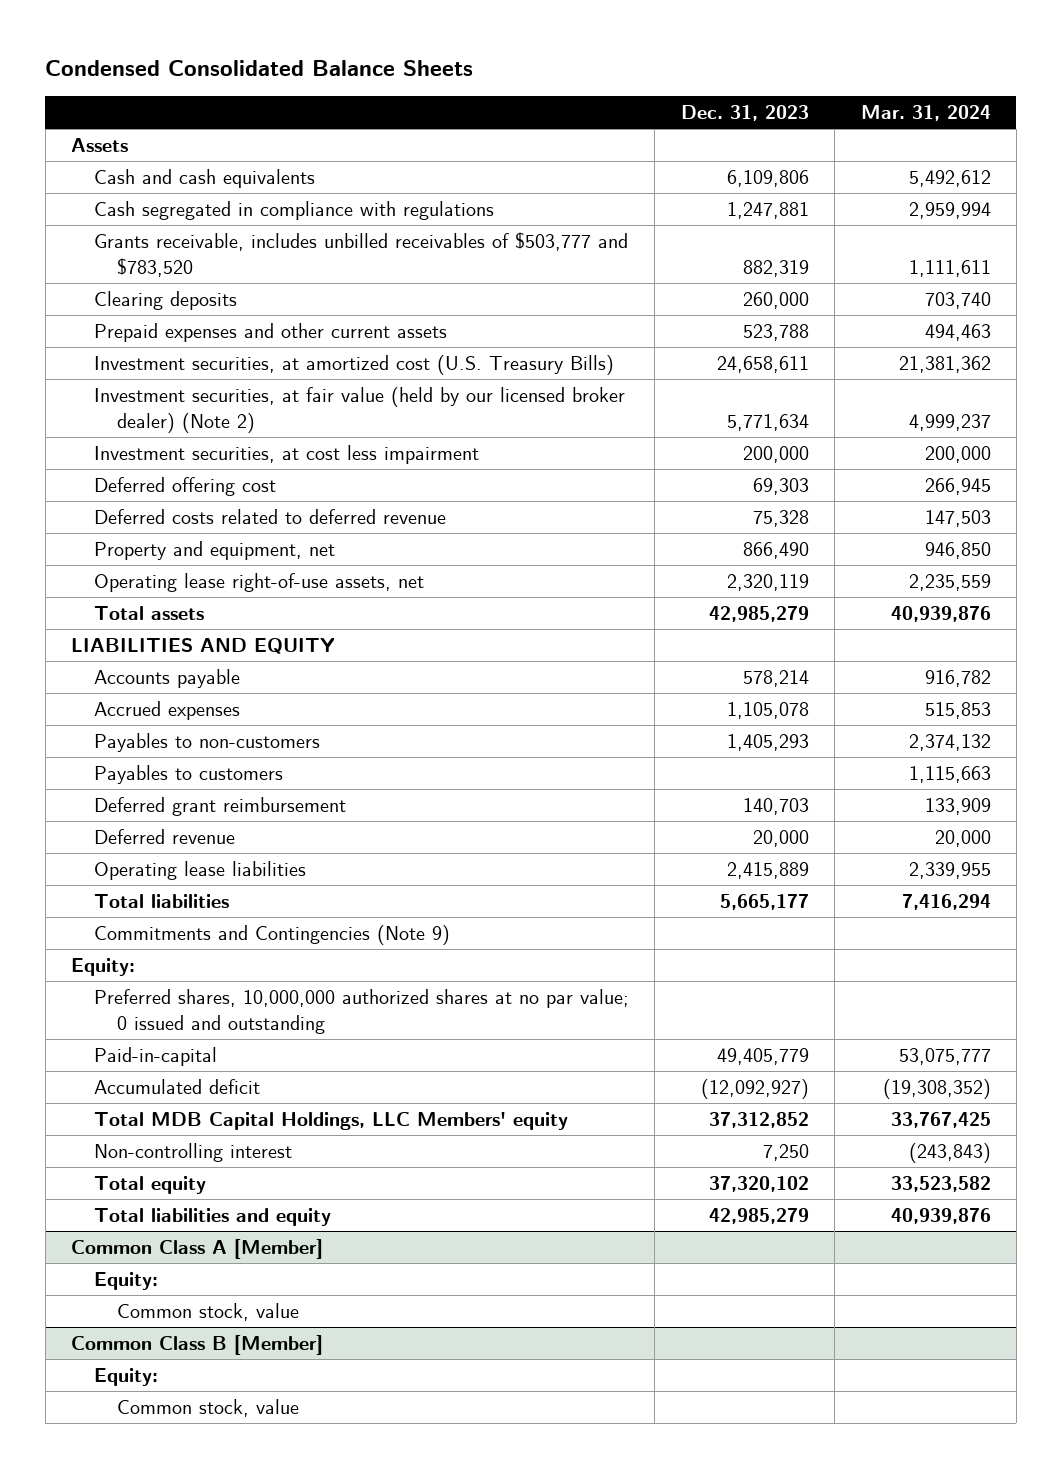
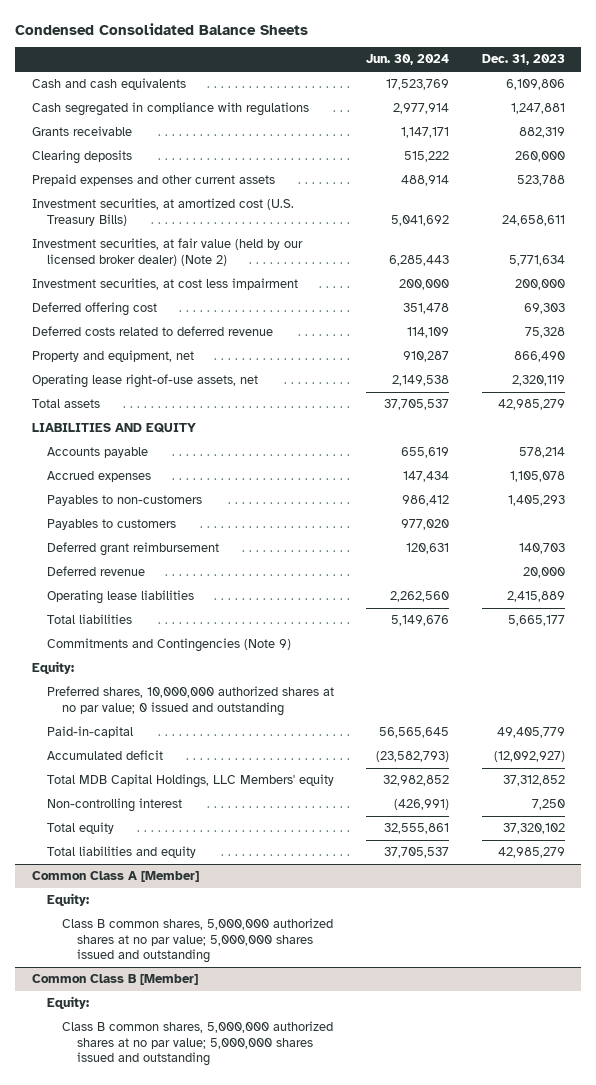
[860,105,991,122] Mar. 31, 2024 -> none
none -> [366,54,450,66] Jun. 30, 2024
[71,138,129,153] Assets -> none
[94,232,629,277] Grants receivable, includes unbilled receivables of $503,777 and $783,520 -> [31,126,132,137] Grants receivable
[117,1303,300,1322] Common stock, value -> [61,918,333,963] Class B common shares, 5,000,000 authorized shares at no par value; 5,000,000 shares issued and outstanding
[117,1399,300,1418] Common stock, value -> [61,1021,333,1066] Class B common shares, 5,000,000 authorized shares at no par value; 5,000,000 shares issued and outstanding

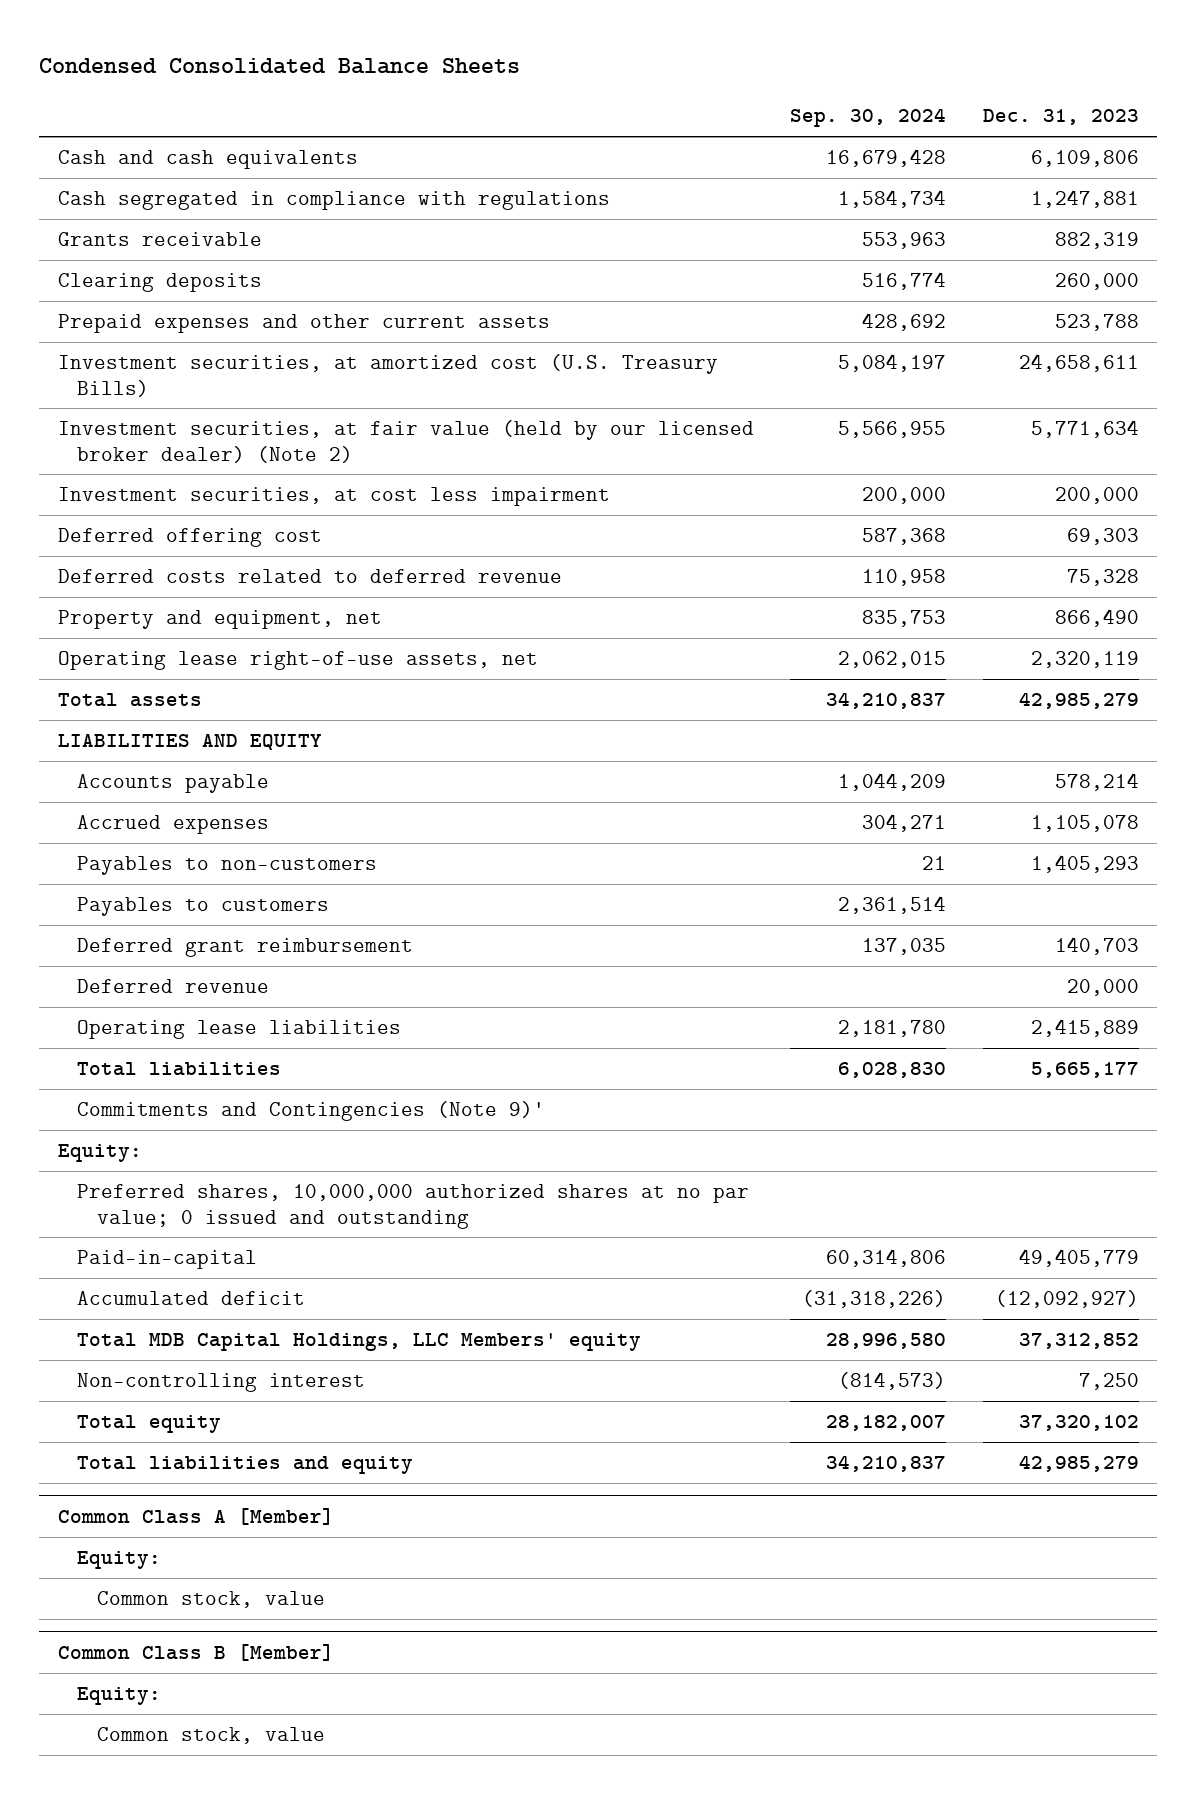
[366,54,450,66] Jun. 30, 2024 -> none
none -> [790,108,947,128] Sep. 30, 2024
[46,638,291,653] Commitments and Contingencies (Note 9) -> [77,1101,546,1122] Commitments and Contingencies (Note 9)'
[61,918,333,963] Class B common shares, 5,000,000 authorized shares at no par value; 5,000,000 shares issued and outstanding -> [96,1591,325,1609] Common stock, value
[61,1021,333,1066] Class B common shares, 5,000,000 authorized shares at no par value; 5,000,000 shares issued and outstanding -> [96,1727,325,1745] Common stock, value

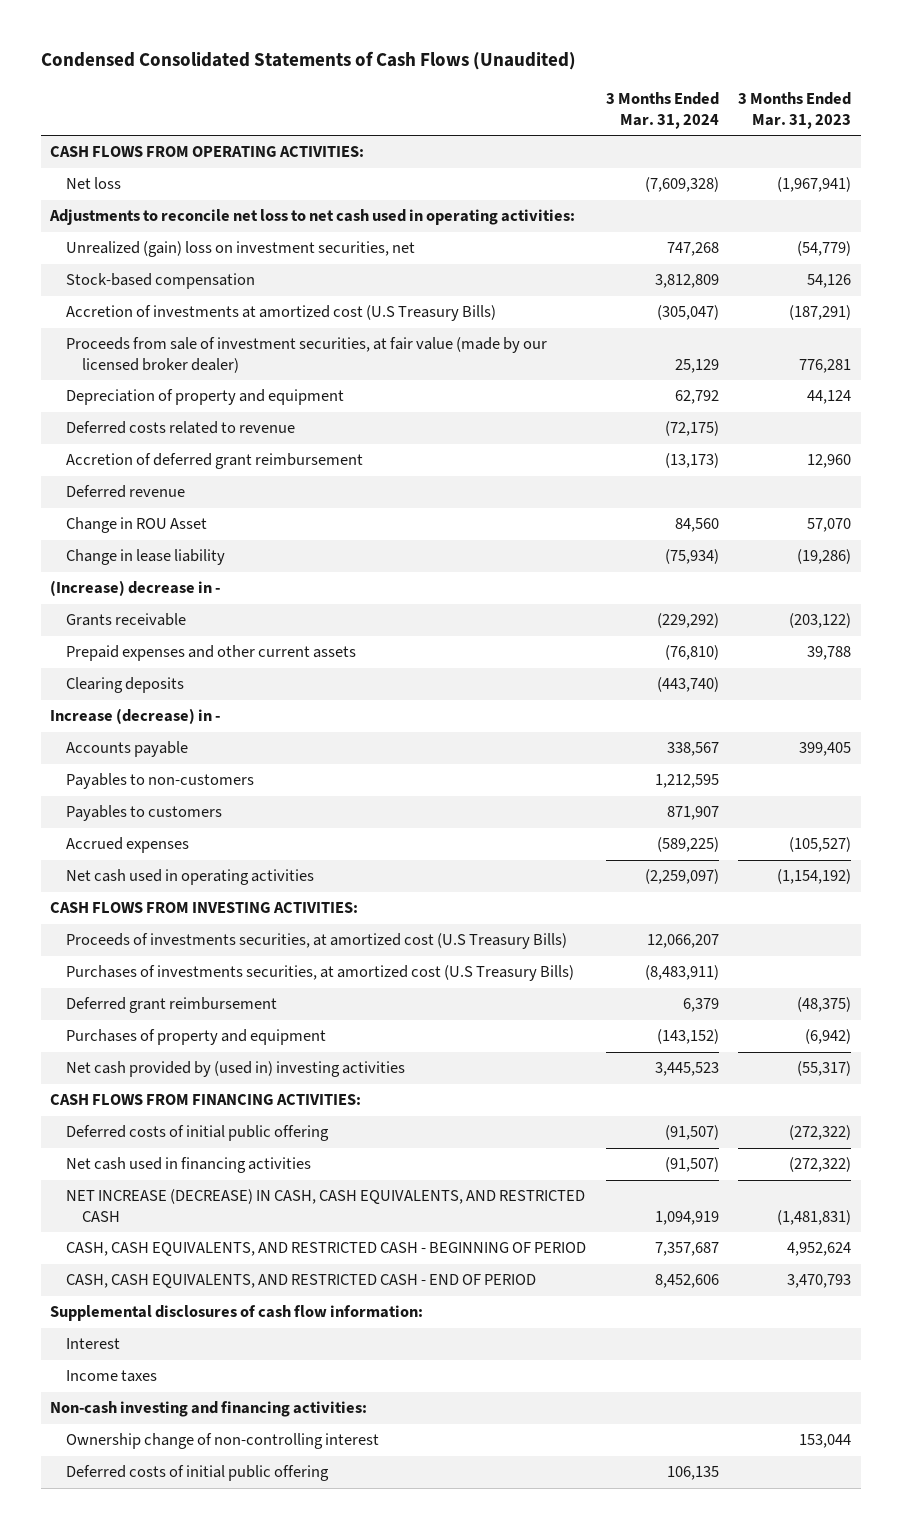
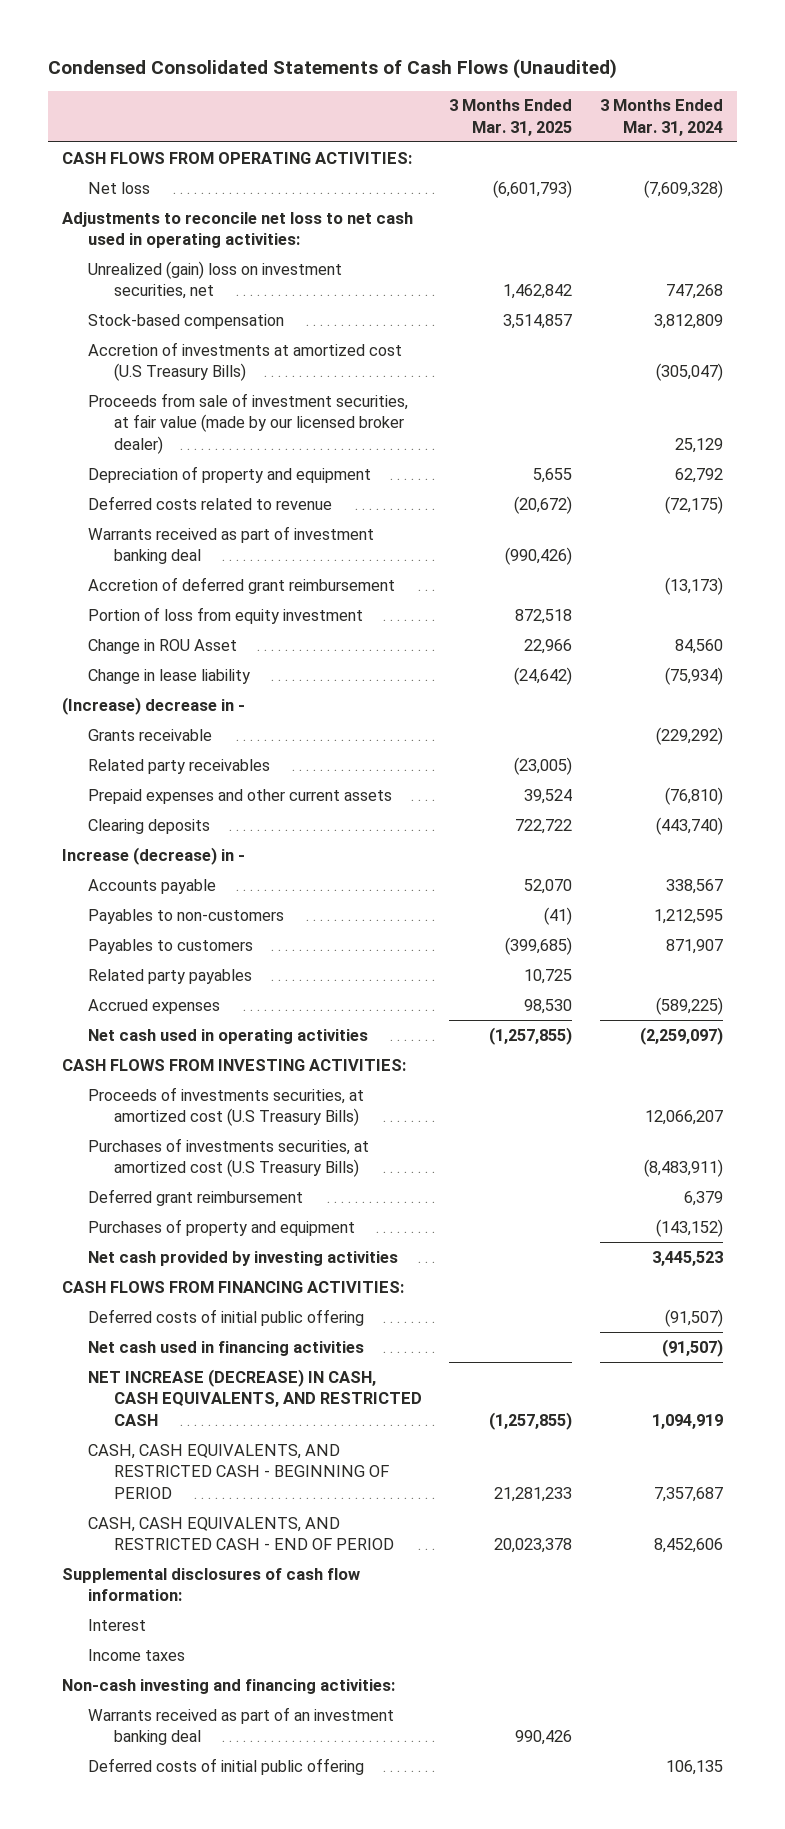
[738,92,852,129] 3 Months Ended Mar. 31, 2023 -> none
none -> [449,99,573,136] 3 Months Ended Mar. 31, 2025
none -> [87,525,374,565] Warrants received as part of investment banking deal
[66,485,186,499] Deferred revenue -> none
none -> [87,606,363,624] Portion of loss from equity investment
none -> [87,758,270,774] Related party receivables
none -> [87,968,252,984] Related party payables
[66,1061,406,1078] Net cash provided by (used in) investing activities -> [87,1250,398,1266] Net cash provided by investing activities
[66,1433,380,1450] Ownership change of non-controlling interest -> none
none -> [87,1706,394,1746] Warrants received as part of an investment banking deal

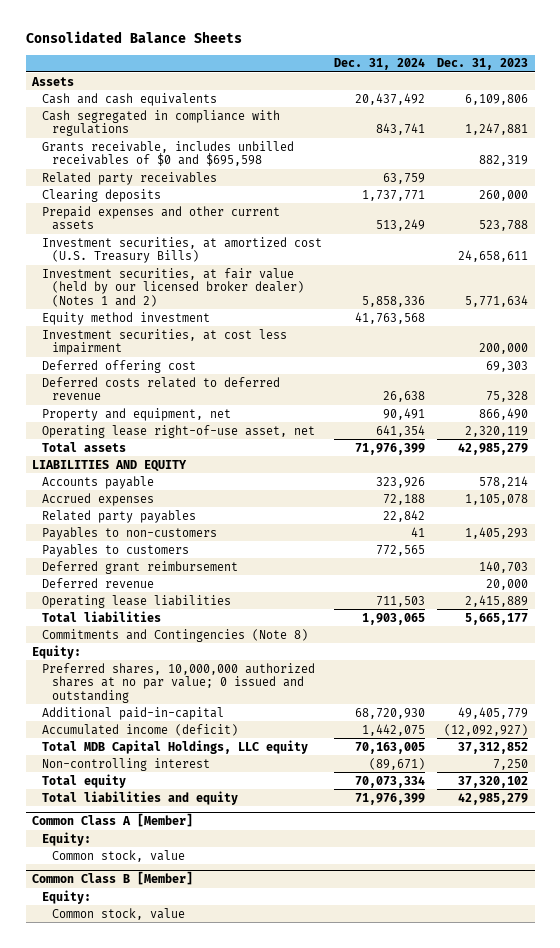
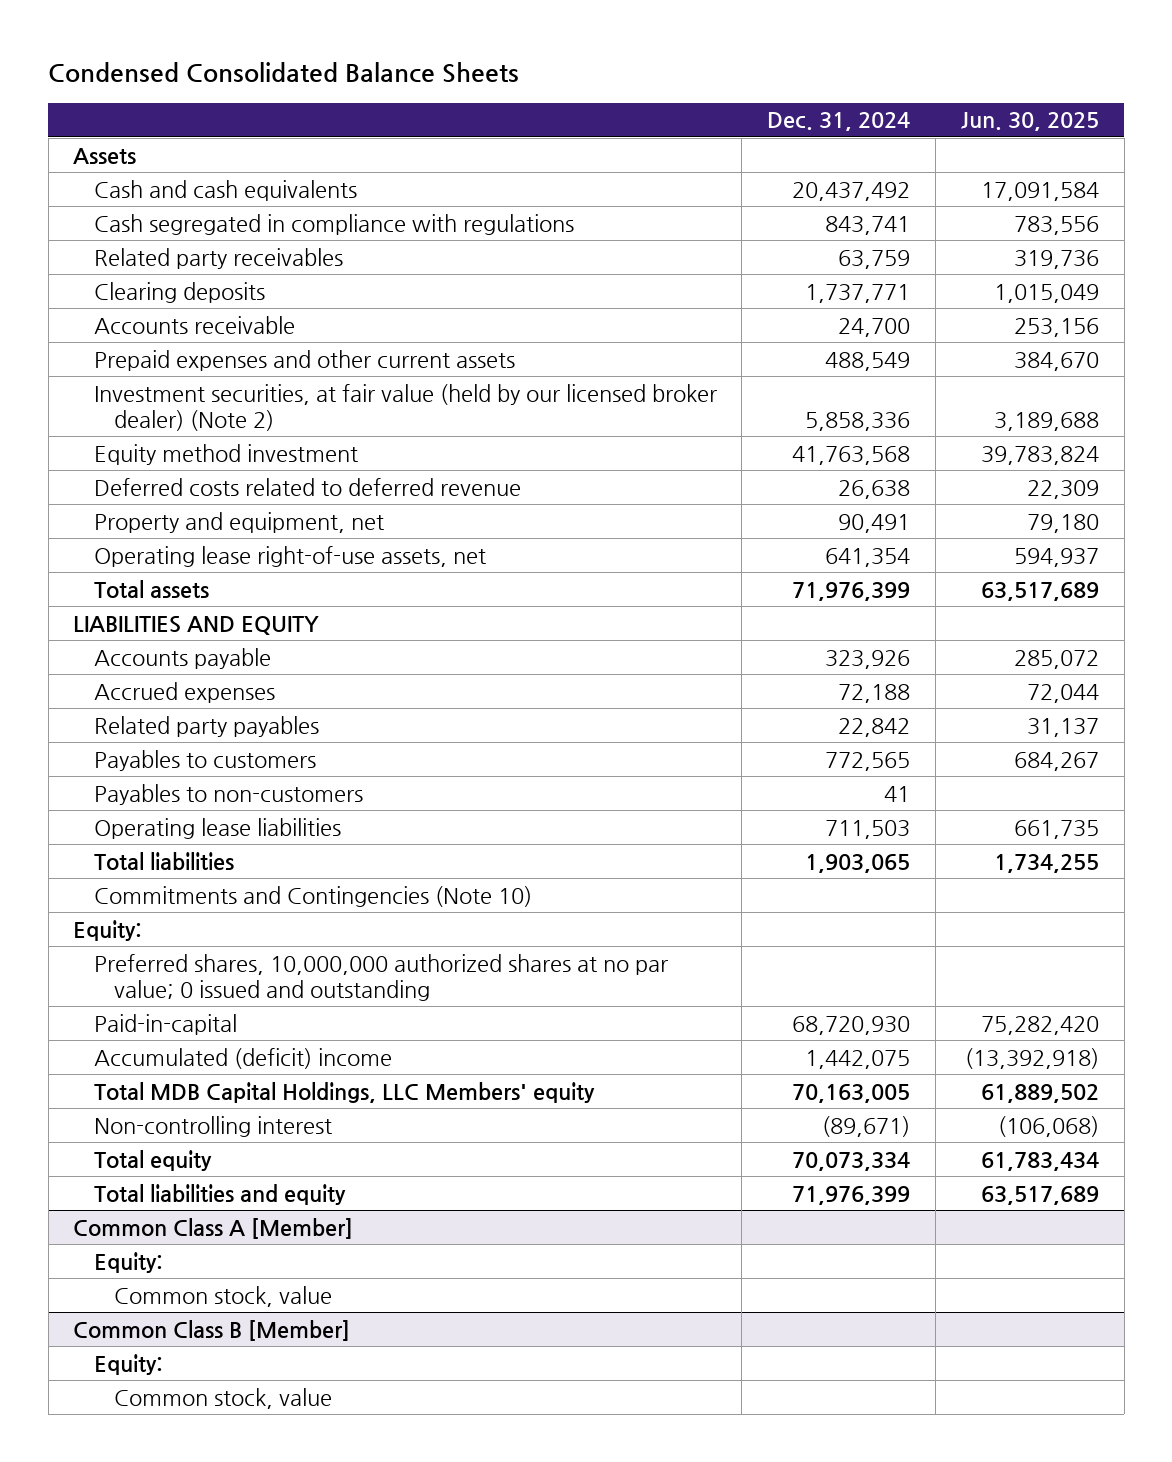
[25,31,242,44] Consolidated Balance Sheets -> [48,62,520,84] Condensed Consolidated Balance Sheets
[437,58,529,71] Dec. 31, 2023 -> none
none -> [960,112,1099,132] Jun. 30, 2025
[42,140,295,167] Grants receivable, includes unbilled receivables of $0 and $695,598 -> none
[42,236,323,264] Investment securities, at amortized cost (U.S. Treasury Bills) -> none
none -> [93,315,295,334] Accounts receivable
[376,219,426,232] 513,249 -> [825,351,911,371] 488,549
[42,267,305,307] Investment securities, at fair value (held by our licensed broker dealer) (Notes 1 and 2) -> [93,383,717,431] Investment securities, at fair value (held by our licensed broker dealer) (Note 2)
[42,328,288,356] Investment securities, at cost less impairment -> none
[42,359,197,373] Deferred offering cost -> none
[42,424,316,438] Operating lease right-of-use asset, net -> [93,545,486,567] Operating lease right-of-use assets, net
[42,560,239,574] Deferred grant reimbursement -> none
[42,577,155,588] Deferred revenue -> none
[42,526,218,540] Payables to non-customers -> [93,783,363,805] Payables to non-customers
[42,628,309,642] Commitments and Contingencies (Note 8) -> [93,885,532,907] Commitments and Contingencies (Note 10)
[42,706,225,720] Additional paid-in-capital -> [93,1013,237,1035] Paid-in-capital
[42,723,239,736] Accumulated income (deficit) -> [93,1047,392,1069] Accumulated (deficit) income
[42,739,309,754] Total MDB Capital Holdings, LLC equity -> [93,1081,595,1103] Total MDB Capital Holdings, LLC Members' equity

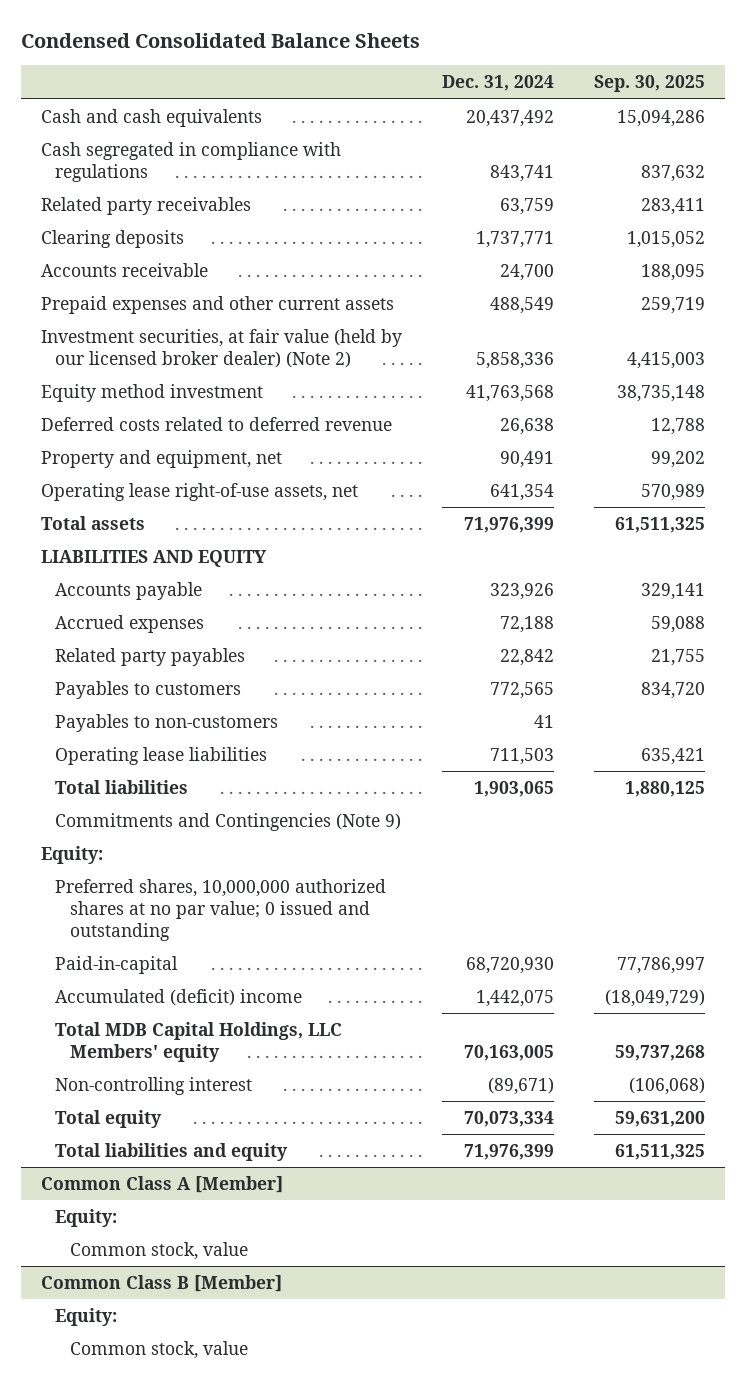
[960,112,1099,132] Jun. 30, 2025 -> none
none -> [593,75,705,93] Sep. 30, 2025
[73,147,137,164] Assets -> none
[93,885,532,907] Commitments and Contingencies (Note 10) -> [55,812,402,831] Commitments and Contingencies (Note 9)

